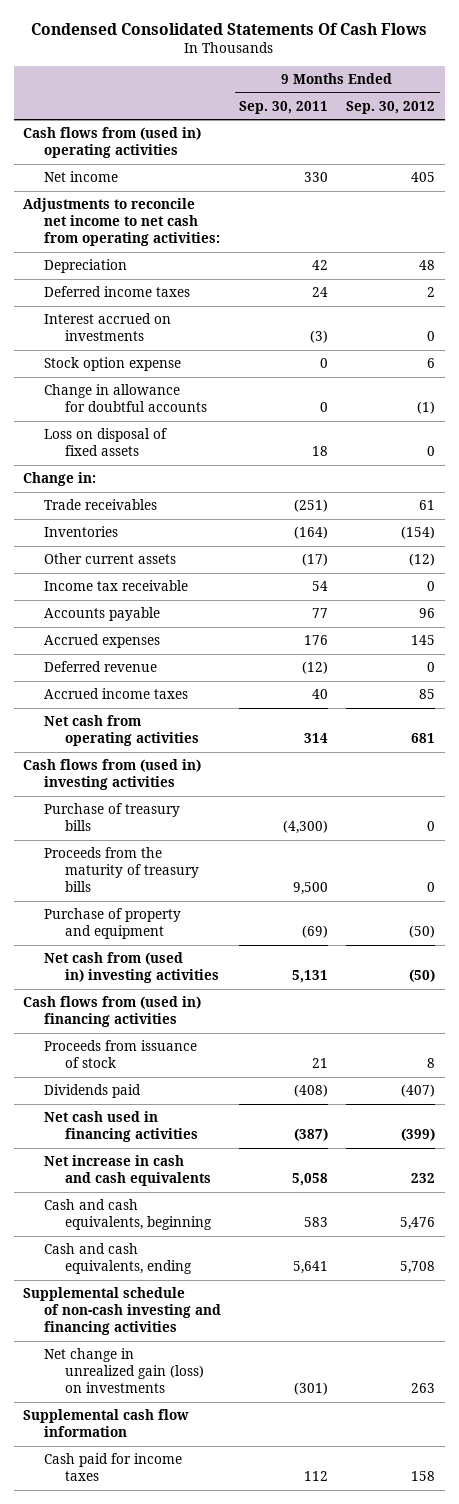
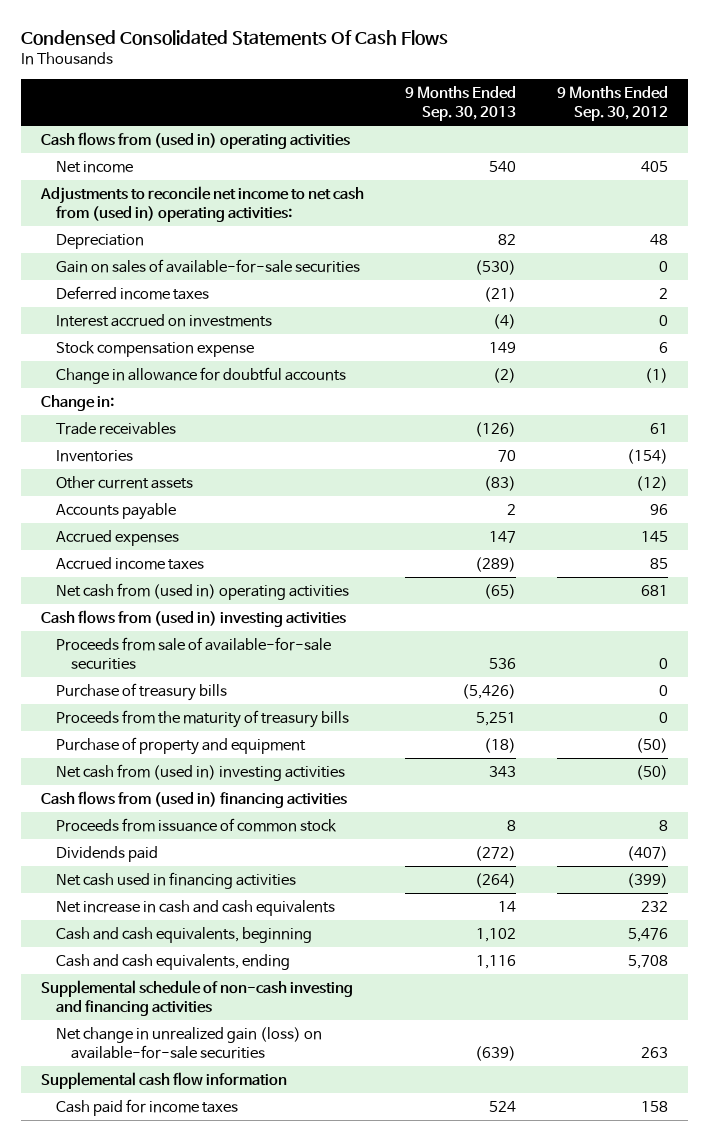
[239,100,329,114] Sep. 30, 2011 -> none
none -> [405,86,517,122] 9 Months Ended Sep. 30, 2013
[23,198,221,247] Adjustments to reconcile net income to net cash from operating activities: -> [40,185,365,222] Adjustments to reconcile net income to net cash from (used in) operating activities:
none -> [56,258,361,273] Gain on sales of available-for-sale securities
[44,357,182,372] Stock option expense -> [56,340,255,357] Stock compensation expense
[44,428,168,457] Loss on disposal of fixed assets -> none
[44,580,189,592] Income tax receivable -> none
[44,661,158,673] Deferred revenue -> none
[44,715,200,747] Net cash from operating activities -> [56,582,350,600] Net cash from (used in) operating activities
none -> [56,636,332,670] Proceeds from sale of available-for-sale securities
[44,1040,198,1069] Proceeds from issuance of stock -> [56,817,338,832] Proceeds from issuance of common stock
[44,1348,205,1394] Net change in unrealized gain (loss) on investments -> [56,1026,323,1059] Net change in unrealized gain (loss) on available-for-sale securities

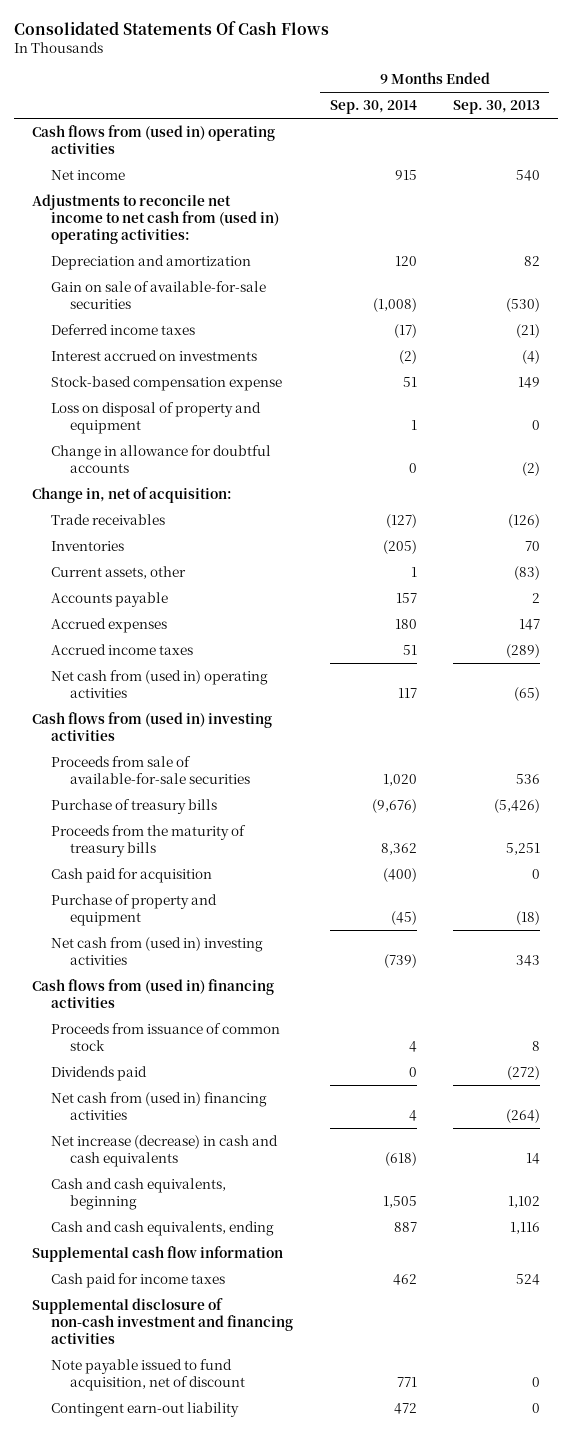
[20,30,448,47] Condensed Consolidated Statements Of Cash Flows -> [14,20,330,35] Consolidated Statements Of Cash Flows
[556,86,668,122] 9 Months Ended Sep. 30, 2012 -> none
none -> [329,100,417,115] Sep. 30, 2014
[56,233,145,249] Depreciation -> none
none -> [51,254,252,270] Depreciation and amortization
[56,258,361,273] Gain on sales of available-for-sale securities -> [51,280,267,310] Gain on sale of available-for-sale securities
[56,340,255,357] Stock compensation expense -> [51,375,283,391] Stock-based compensation expense
none -> [51,401,262,435] Loss on disposal of property and equipment
[41,394,115,411] Change in: -> [32,486,233,503] Change in, net of acquisition:
[56,475,194,489] Other current assets -> [51,565,187,579] Current assets, other
none -> [51,867,213,883] Cash paid for acquisition
[56,871,297,889] Net cash used in financing activities -> [51,1091,268,1121] Net cash from (used in) financing activities
[56,899,336,916] Net increase in cash and cash equivalents -> [51,1134,279,1168] Net increase (decrease) in cash and cash equivalents
[41,979,354,1016] Supplemental schedule of non-cash investing and financing activities -> none
[56,1026,323,1059] Net change in unrealized gain (loss) on available-for-sale securities -> none
none -> [32,1297,294,1345] Supplemental disclosure of non-cash investment and financing activities
none -> [51,1358,245,1392] Note payable issued to fund acquisition, net of discount
none -> [51,1401,240,1417] Contingent earn-out liability

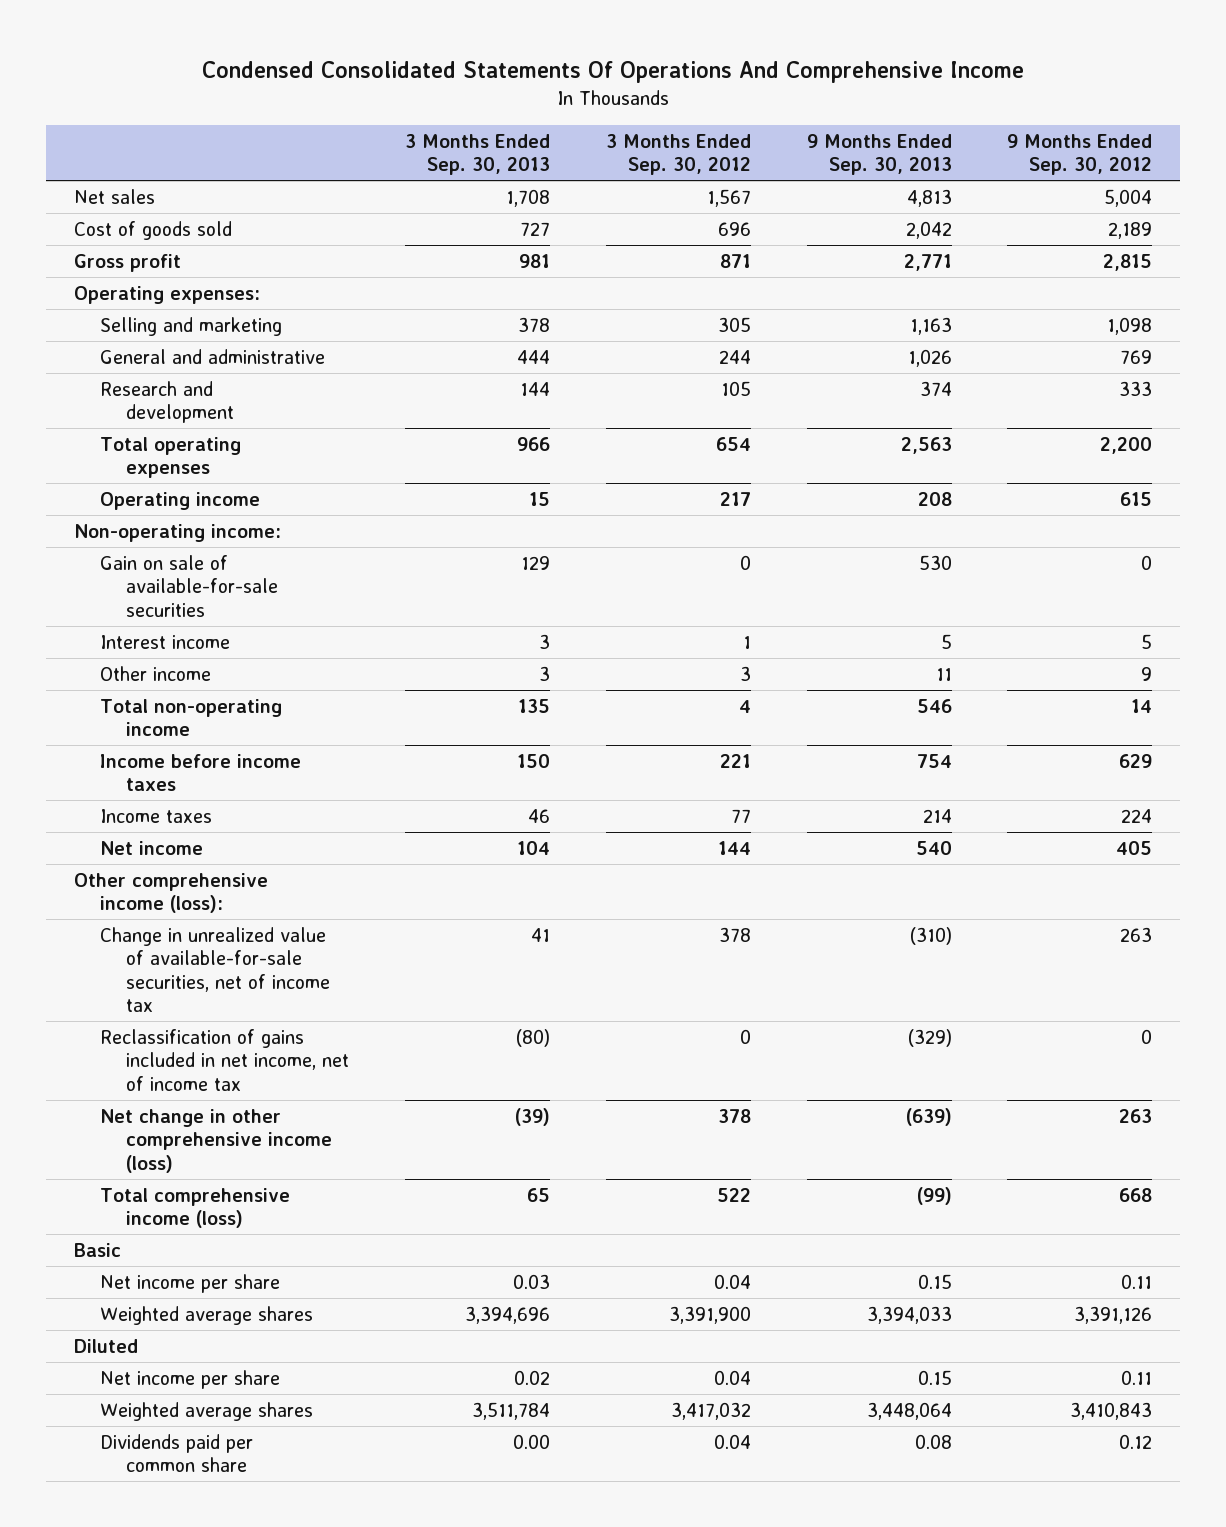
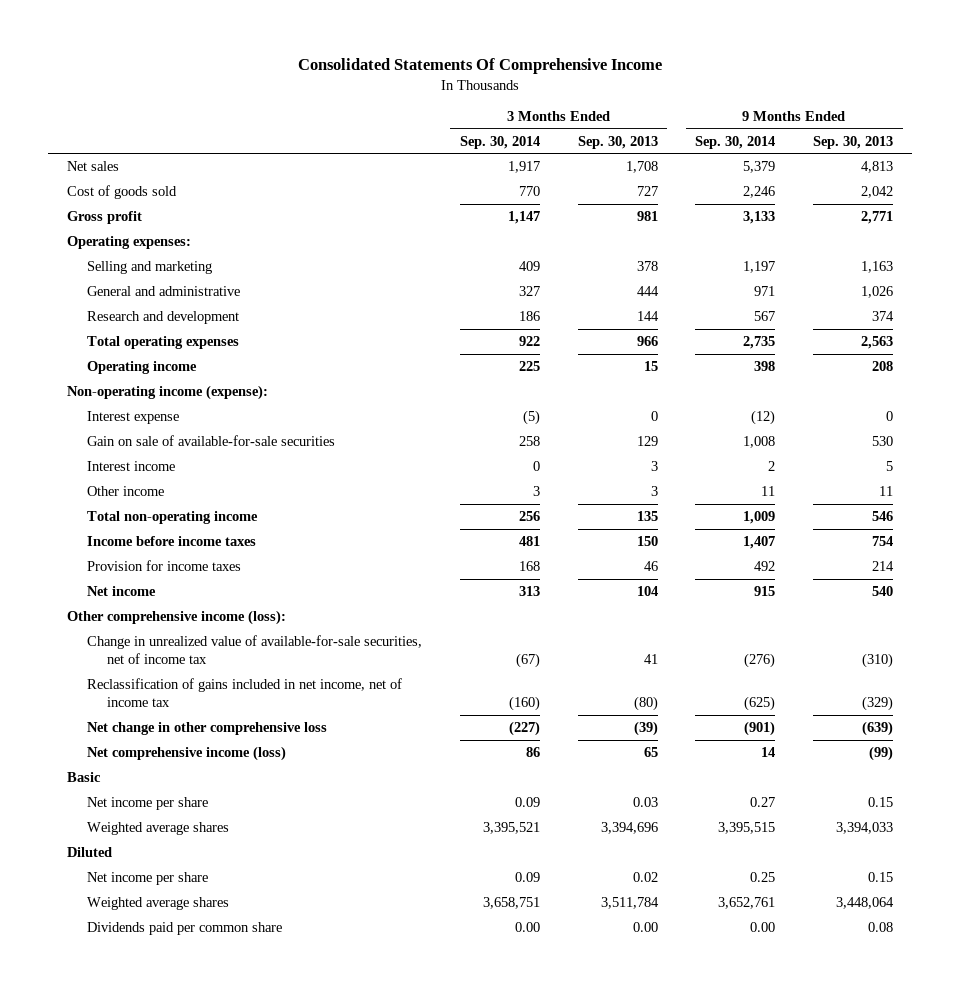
[202,60,1025,83] Condensed Consolidated Statements Of Operations And Comprehensive Income -> [298,58,663,75] Consolidated Statements Of Comprehensive Income
[605,133,751,176] 3 Months Ended Sep. 30, 2012 -> none
[1007,133,1153,176] 9 Months Ended Sep. 30, 2012 -> none
none -> [459,135,540,149] Sep. 30, 2014
none -> [695,135,776,149] Sep. 30, 2014
[74,523,282,542] Non-operating income: -> [66,385,268,401] Non-operating income (expense):
none -> [86,411,179,425] Interest expense
[100,808,213,823] Income taxes -> [86,560,241,572] Provision for income taxes
[100,1108,333,1173] Net change in other comprehensive income (loss) -> [86,722,327,736] Net change in other comprehensive loss
[100,1187,291,1229] Total comprehensive income (loss) -> [86,746,286,762] Net comprehensive income (loss)

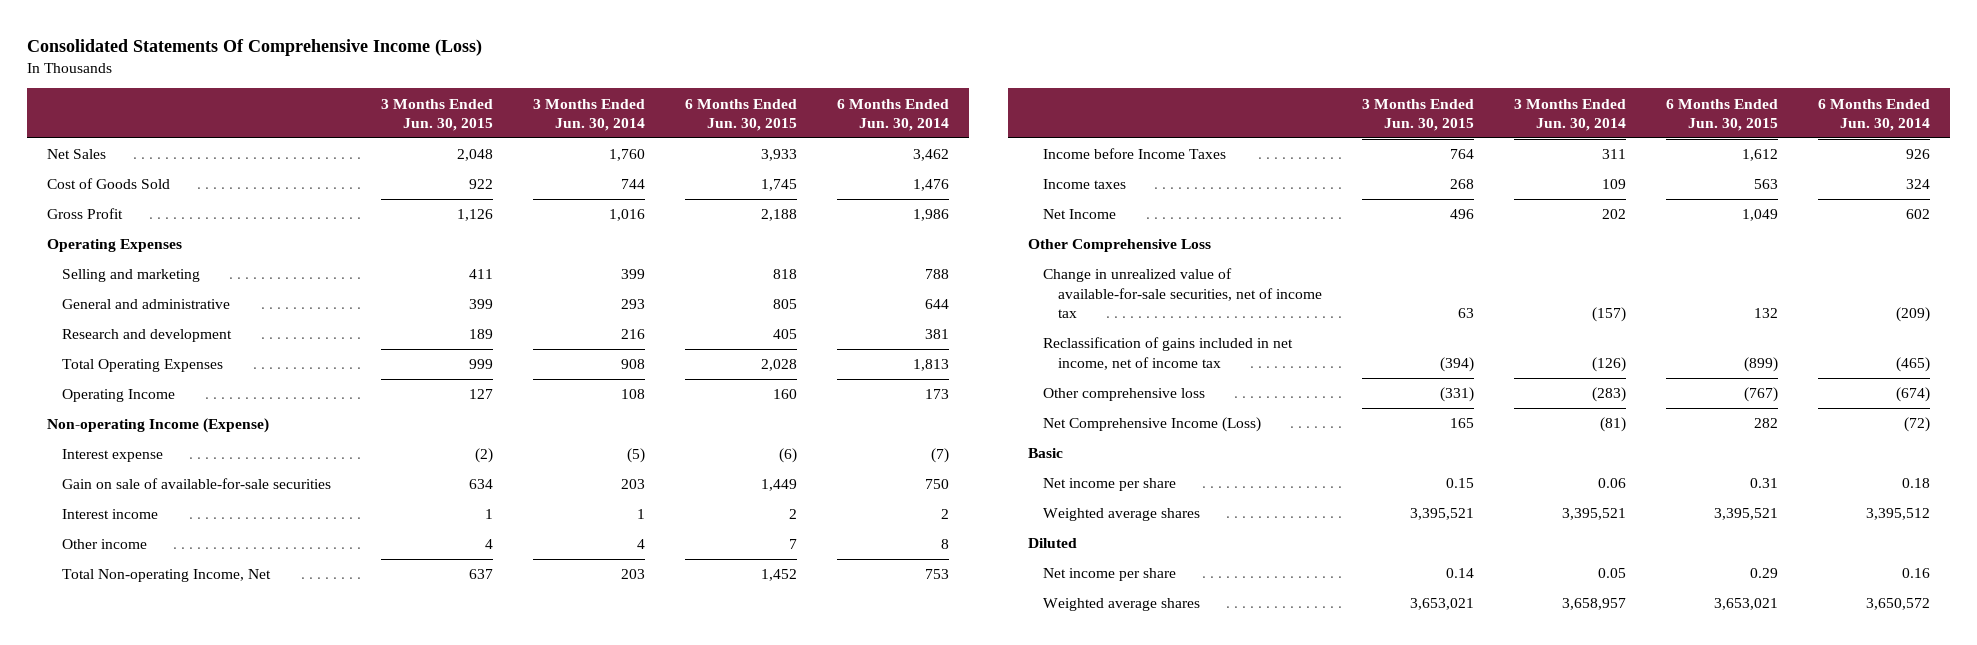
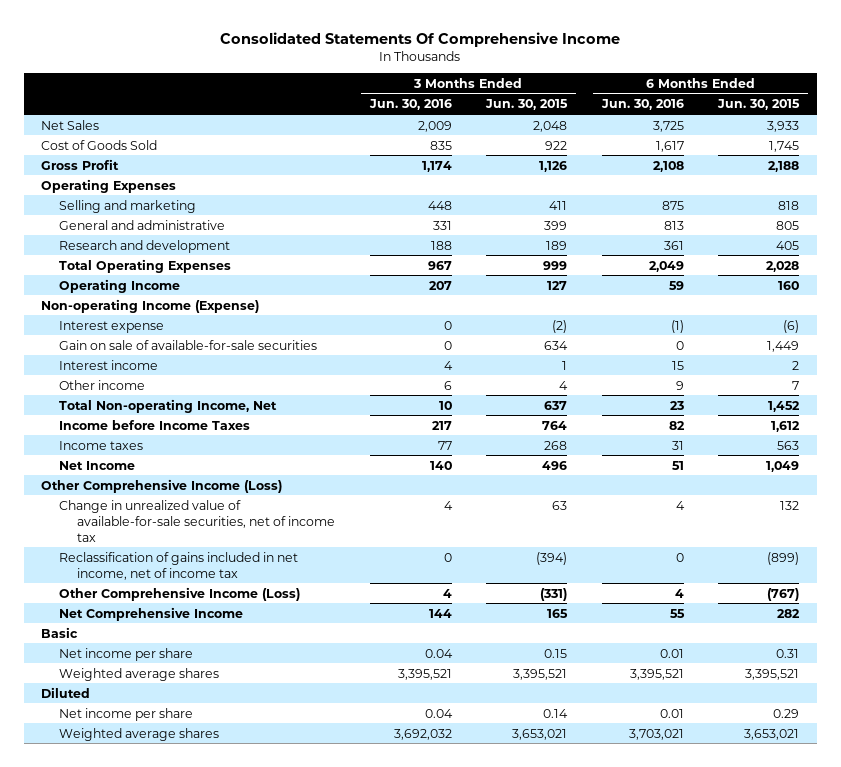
[27,38,483,56] Consolidated Statements Of Comprehensive Income (Loss) -> [220,31,621,47] Consolidated Statements Of Comprehensive Income
[532,98,645,132] 3 Months Ended Jun. 30, 2014 -> none
[836,98,949,132] 6 Months Ended Jun. 30, 2014 -> none
none -> [368,99,452,111] Jun. 30, 2016
none -> [600,99,684,111] Jun. 30, 2016
[1028,239,1212,253] Other Comprehensive Loss -> [41,478,283,493] Other Comprehensive Income (Loss)
[1042,388,1205,402] Other comprehensive loss -> [59,586,301,601] Other Comprehensive Income (Loss)
[1042,417,1261,433] Net Comprehensive Income (Loss) -> [59,606,244,621] Net Comprehensive Income

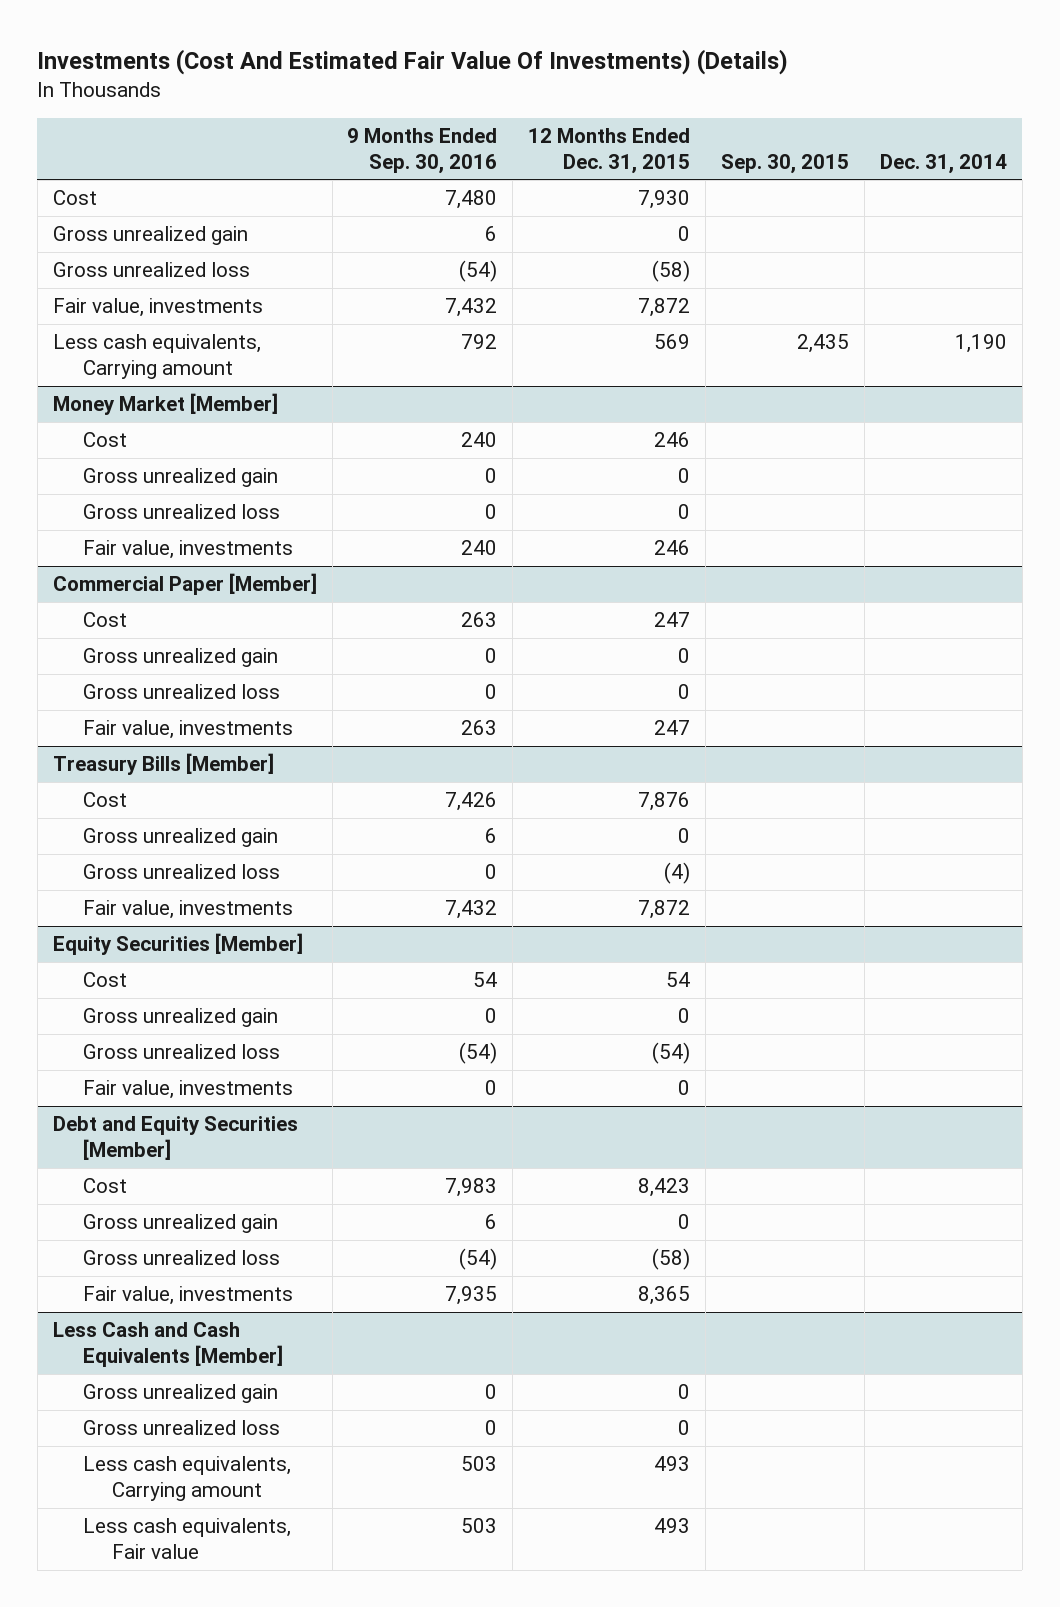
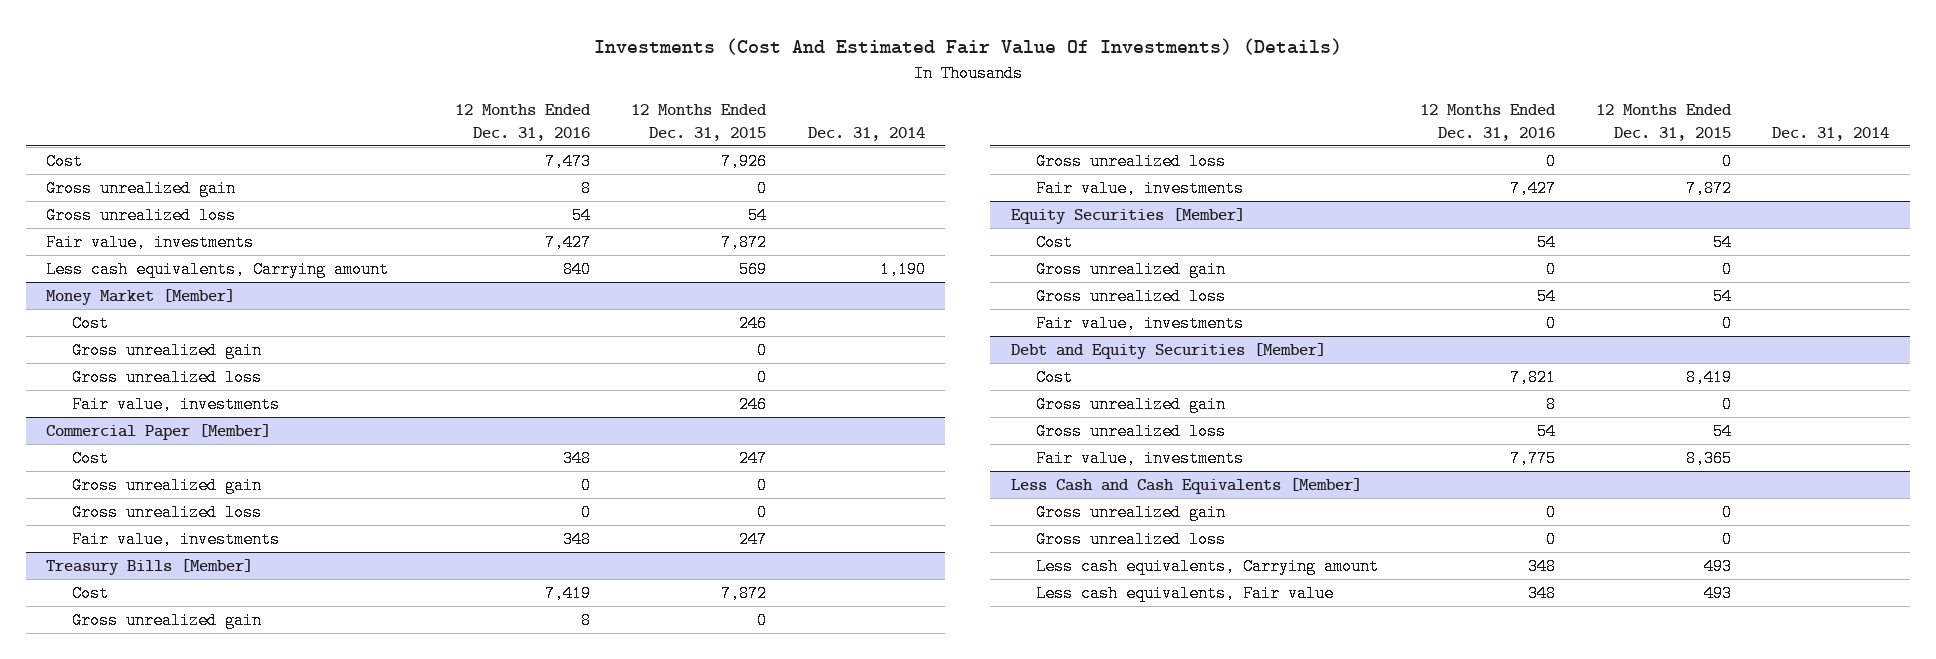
[347,127,498,174] 9 Months Ended Sep. 30, 2016 -> none
[721,153,850,174] Sep. 30, 2015 -> none
none -> [454,103,591,141] 12 Months Ended Dec. 31, 2016
[638,190,691,210] 7,930 -> [721,153,768,171] 7,926
[652,260,691,283] (58) -> [748,207,768,225] 54
[638,792,691,812] 7,876 -> [721,585,768,603] 7,872
[664,862,691,885] (4) -> [1722,153,1733,171] 0
[652,1042,691,1065] (54) -> [1713,288,1733,306] 54
[638,1178,691,1198] 8,423 -> [1686,369,1733,387] 8,419
[652,1248,691,1271] (58) -> [1713,423,1733,441] 54

